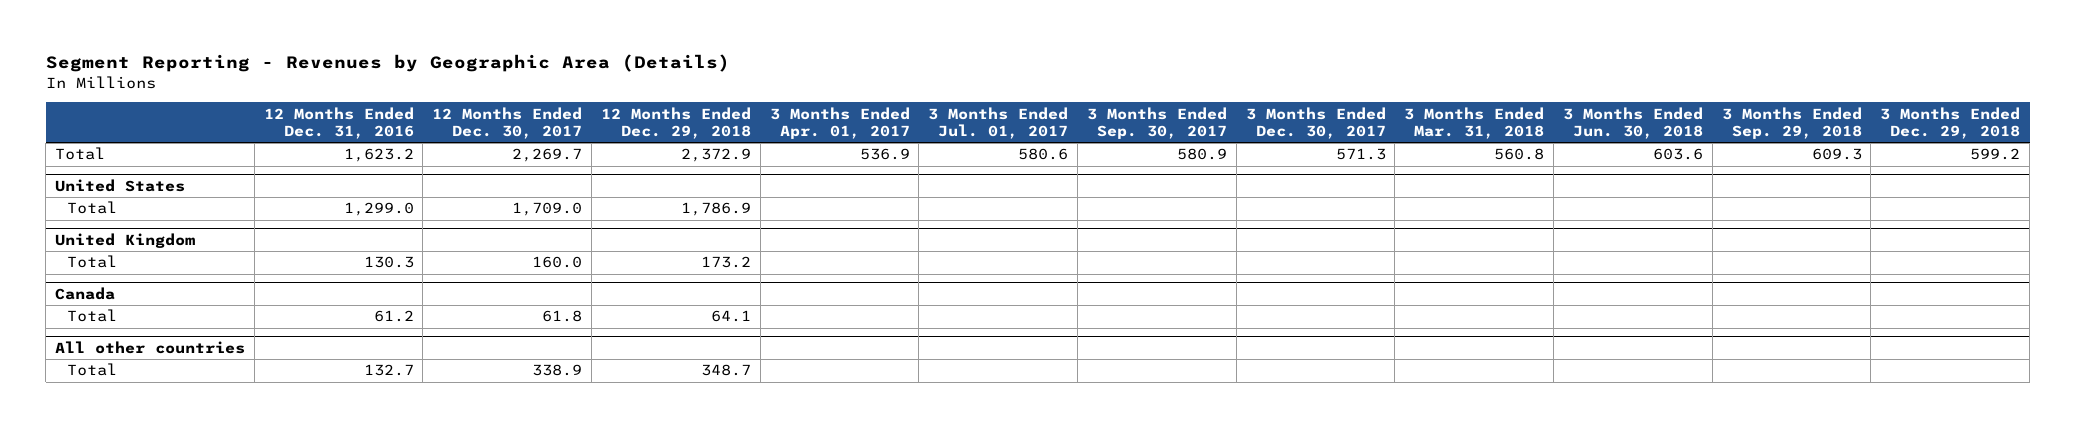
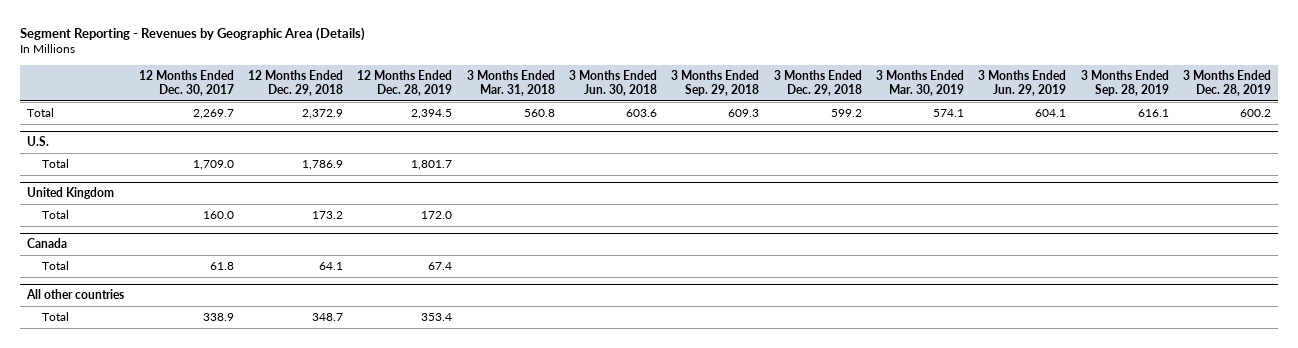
[263,106,414,139] 12 Months Ended Dec. 31, 2016 -> none
[769,106,910,139] 3 Months Ended Apr. 01, 2017 -> none
[928,106,1069,139] 3 Months Ended Jul. 01, 2017 -> none
[1086,106,1227,139] 3 Months Ended Sep. 30, 2017 -> none
[1245,106,1386,139] 3 Months Ended Dec. 30, 2017 -> none
none -> [357,69,453,97] 12 Months Ended Dec. 28, 2019
none -> [875,69,964,97] 3 Months Ended Mar. 30, 2019
none -> [978,69,1067,97] 3 Months Ended Jun. 29, 2019
none -> [1080,69,1169,97] 3 Months Ended Sep. 28, 2019
none -> [1182,69,1271,97] 3 Months Ended Dec. 28, 2019
[54,178,185,192] United States -> [27,136,50,147] U.S.

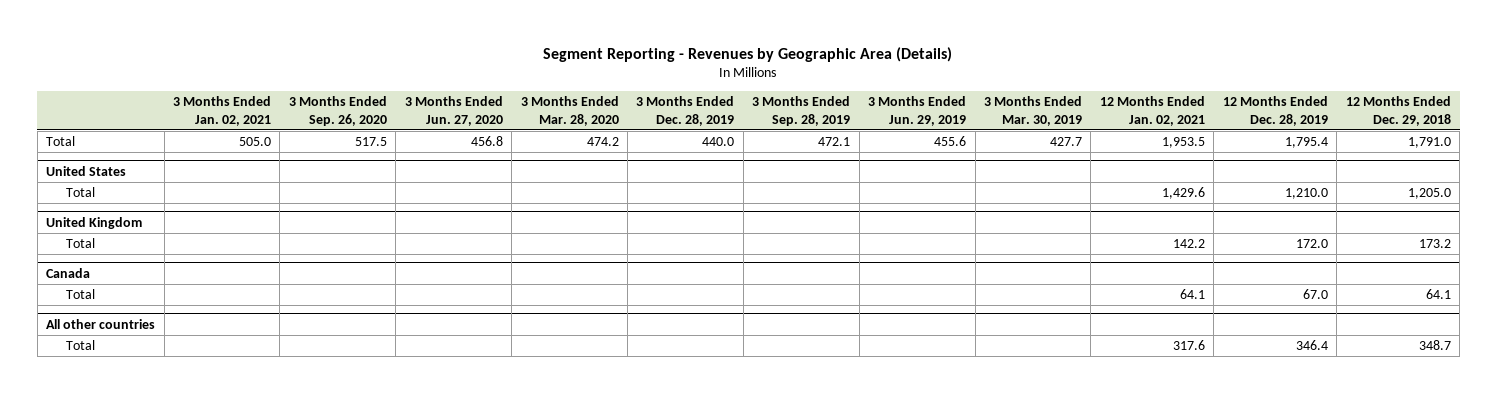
[138,69,234,97] 12 Months Ended Dec. 30, 2017 -> none
[466,69,555,97] 3 Months Ended Mar. 31, 2018 -> none
[568,69,657,97] 3 Months Ended Jun. 30, 2018 -> none
[671,69,760,97] 3 Months Ended Sep. 29, 2018 -> none
[773,69,862,97] 3 Months Ended Dec. 29, 2018 -> none
none -> [172,96,271,126] 3 Months Ended Jan. 02, 2021
none -> [288,96,387,126] 3 Months Ended Sep. 26, 2020
none -> [404,96,503,126] 3 Months Ended Jun. 27, 2020
none -> [520,96,619,126] 3 Months Ended Mar. 28, 2020
none -> [1099,96,1205,126] 12 Months Ended Jan. 02, 2021
[301,109,343,120] 2,372.9 -> [1407,137,1451,149] 1,791.0
[411,109,453,120] 2,394.5 -> [1284,137,1328,149] 1,795.4
[932,109,964,118] 574.1 -> [1050,137,1083,147] 427.7
[1035,109,1067,118] 604.1 -> [934,136,967,147] 455.6
[1137,109,1169,118] 616.1 -> [818,137,851,147] 472.1
[1239,109,1271,118] 600.2 -> [702,137,735,147] 440.0
[27,136,50,147] U.S. -> [46,165,127,176] United States
[301,160,343,171] 1,786.9 -> [1407,188,1451,200] 1,205.0
[411,160,453,171] 1,801.7 -> [1284,188,1328,200] 1,210.0
[428,262,453,271] 67.4 -> [1302,289,1328,300] 67.0
[421,313,453,322] 353.4 -> [1295,340,1328,351] 346.4

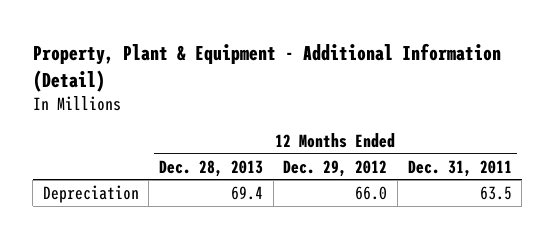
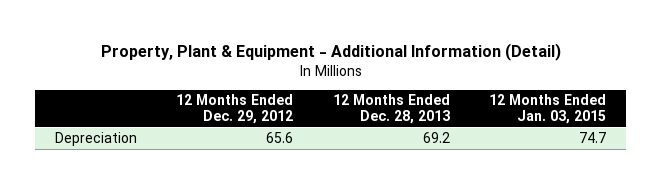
[407,159,512,177] Dec. 31, 2011 -> none
none -> [489,94,607,125] 12 Months Ended Jan. 03, 2015
[231,186,264,201] 69.4 -> [422,132,450,144] 69.2
[355,186,388,201] 66.0 -> [266,132,294,144] 65.6

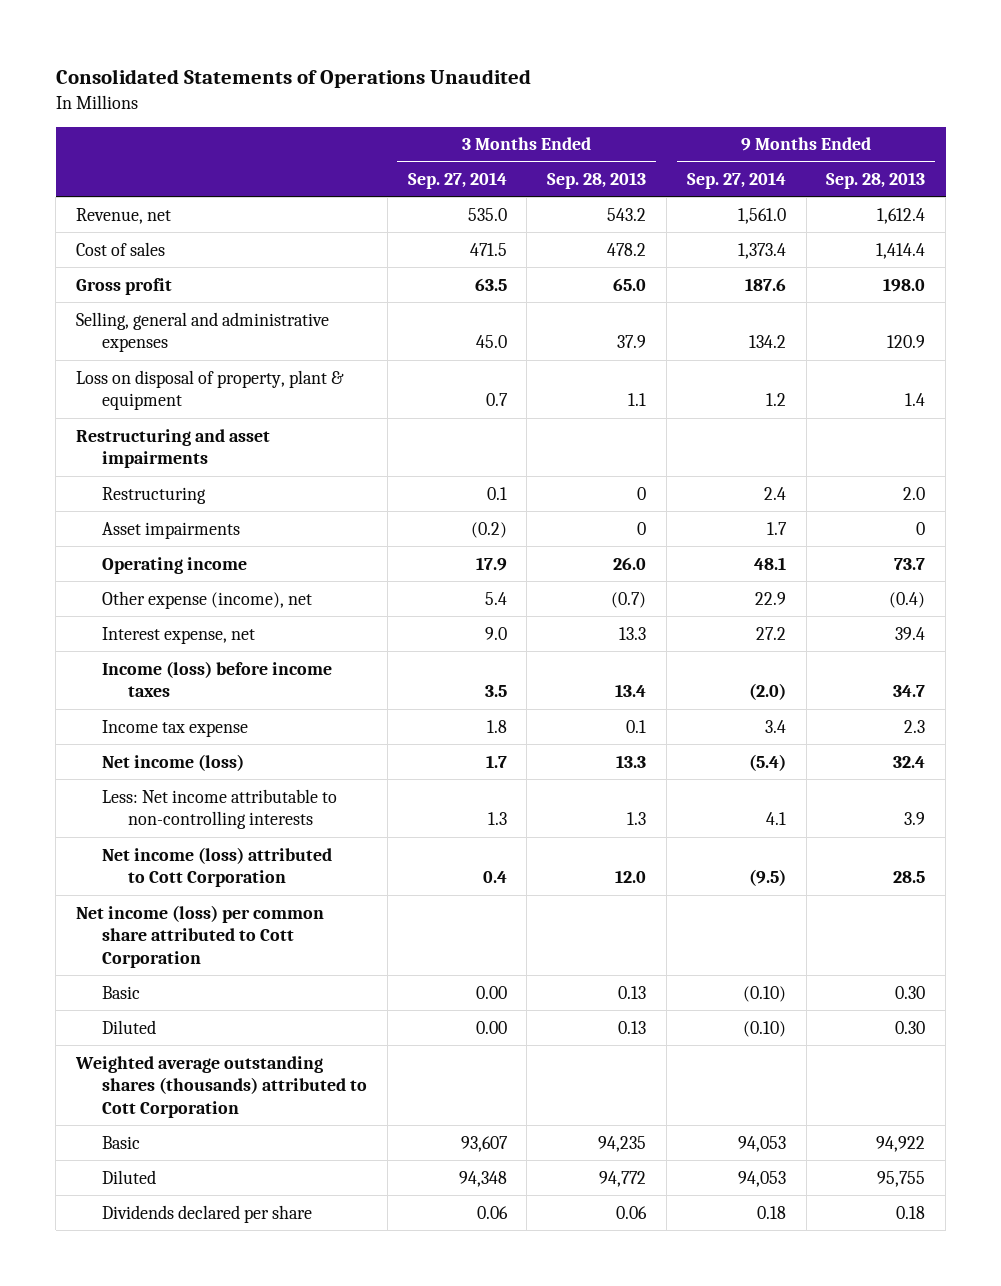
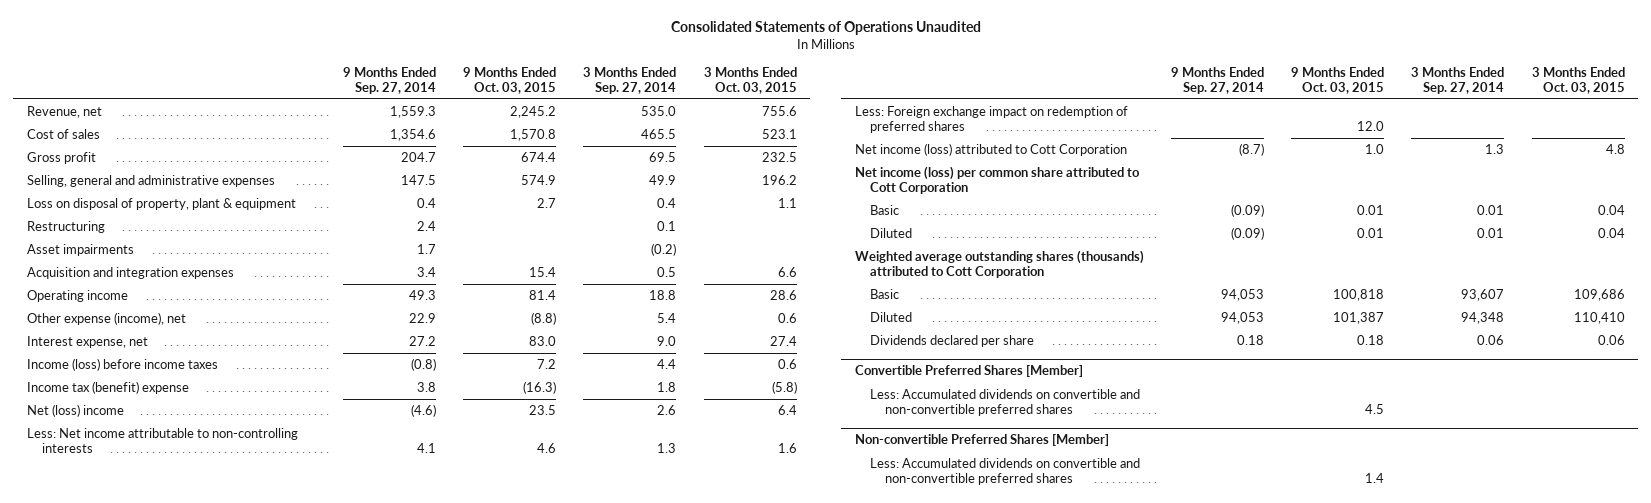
[547,172,647,190] Sep. 28, 2013 -> none
[826,172,926,190] Sep. 28, 2013 -> none
none -> [463,66,557,94] 9 Months Ended Oct. 03, 2015
none -> [703,66,797,94] 3 Months Ended Oct. 03, 2015
[76,428,271,469] Restructuring and asset impairments -> none
[737,207,786,224] 1,561.0 -> [389,106,436,119] 1,559.3
[469,242,507,256] 471.5 -> [641,129,677,140] 465.5
[737,242,786,259] 1,373.4 -> [389,129,436,142] 1,354.6
[474,277,507,291] 63.5 -> [649,152,677,163] 69.5
[744,277,786,291] 187.6 -> [400,152,436,163] 204.7
[475,335,507,349] 45.0 -> [649,175,677,186] 49.9
[748,335,786,349] 134.2 -> [400,175,436,186] 147.5
[485,393,508,407] 0.7 -> [657,198,677,209] 0.4
[765,393,786,407] 1.2 -> [416,198,436,209] 0.4
none -> [26,267,234,280] Acquisition and integration expenses
[475,556,507,571] 17.9 -> [649,290,677,301] 18.8
[753,556,786,570] 48.1 -> [408,290,436,301] 49.3
[484,685,507,698] 3.5 -> [657,359,677,370] 4.4
[748,683,786,701] (2.0) -> [410,358,436,372] (0.8)
[102,719,249,737] Income tax expense -> [26,381,189,395] Income tax (benefit) expense
[764,719,786,733] 3.4 -> [416,382,436,393] 3.8
[102,753,245,771] Net income (loss) -> [26,404,124,418] Net (loss) income
[485,754,507,768] 1.7 -> [657,405,677,416] 2.6
[748,753,786,771] (5.4) -> [410,404,436,418] (4.6)
none -> [854,106,1128,133] Less: Foreign exchange impact on redemption of preferred shares
[482,871,507,884] 0.4 -> [1485,144,1505,155] 1.3
[748,869,786,887] (9.5) -> [1238,143,1264,157] (8.7)
[475,985,507,999] 0.00 -> [1477,205,1505,216] 0.01
[742,985,786,1002] (0.10) -> [1230,204,1264,218] (0.09)
[475,1020,507,1034] 0.00 -> [1477,228,1505,239] 0.01
[742,1020,786,1037] (0.10) -> [1230,227,1264,241] (0.09)
none -> [854,365,1083,378] Convertible Preferred Shares [Member]
none -> [869,389,1140,416] Less: Accumulated dividends on convertible and non-convertible preferred shares
none -> [854,434,1109,447] Non-convertible Preferred Shares [Member]
none -> [869,458,1140,485] Less: Accumulated dividends on convertible and non-convertible preferred shares

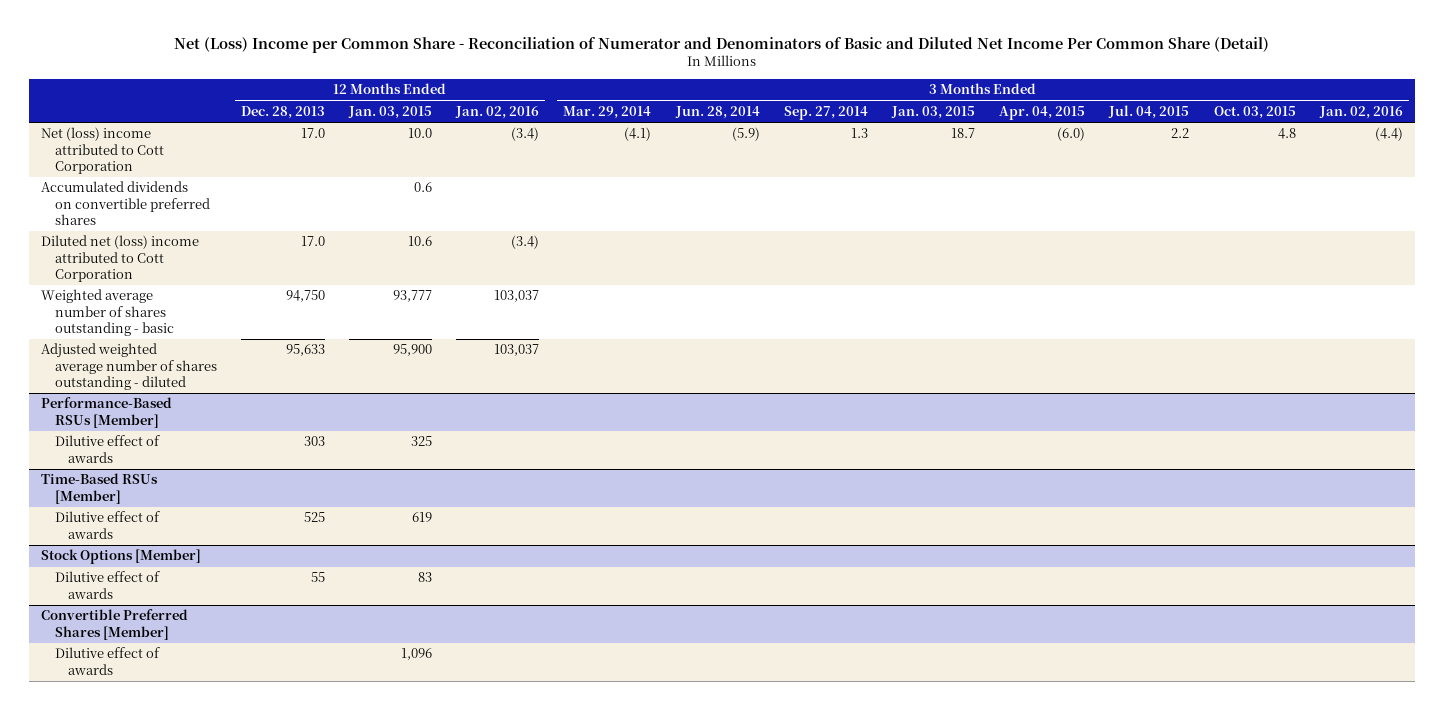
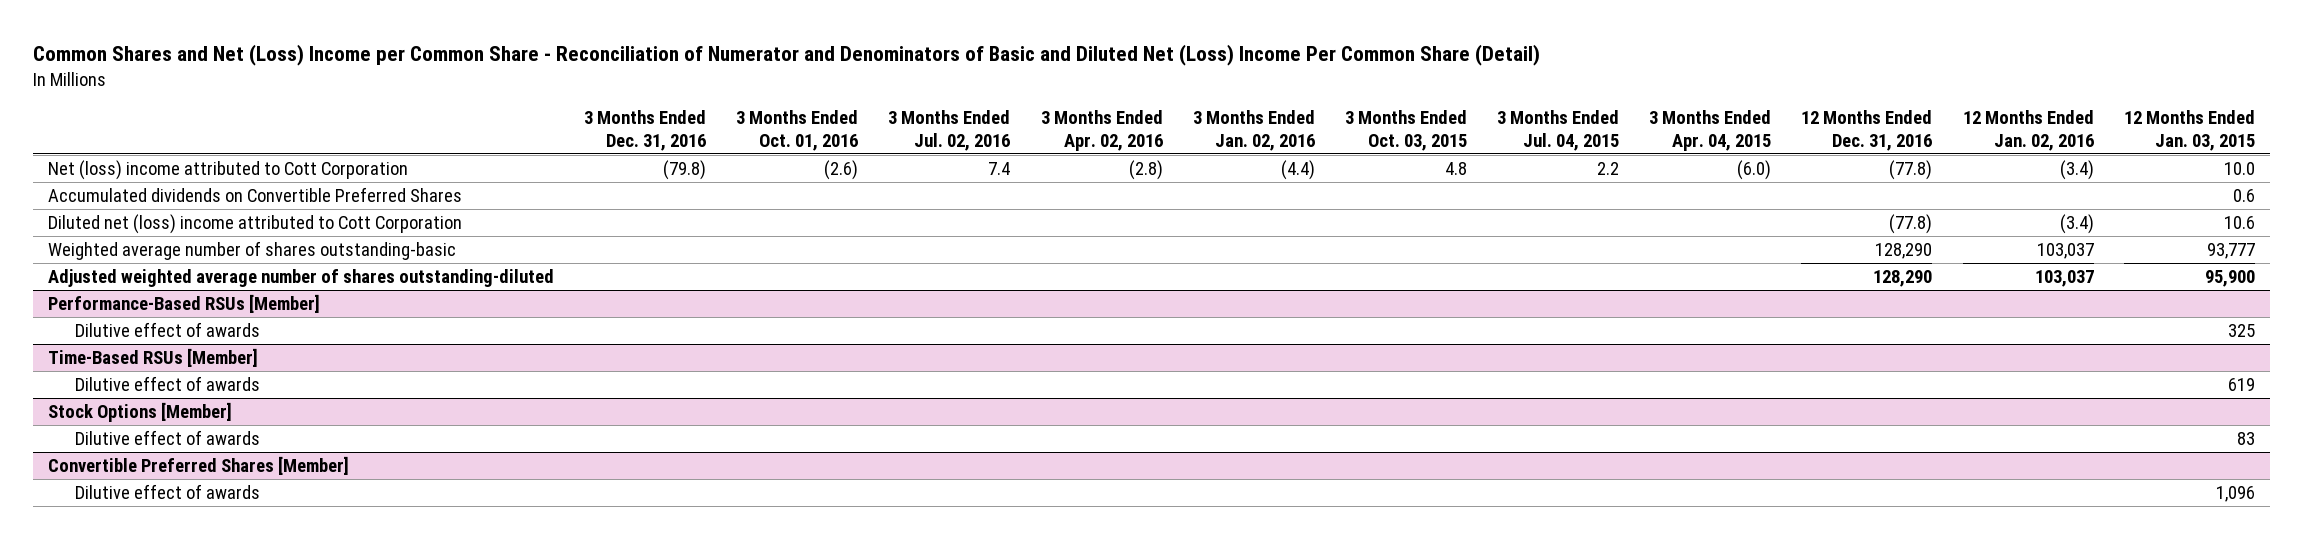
[174,37,1270,54] Net (Loss) Income per Common Share - Reconciliation of Numerator and Denominators of Basic and Diluted Net Income Per Common Share (Detail) -> [32,44,1540,67] Common Shares and Net (Loss) Income per Common Share - Reconciliation of Numerator and Denominators of Basic and Diluted Net (Loss) Income Per Common Share (Detail)
[240,106,325,120] Dec. 28, 2013 -> none
[563,106,652,120] Mar. 29, 2014 -> none
[674,106,760,120] Jun. 28, 2014 -> none
[783,106,868,121] Sep. 27, 2014 -> none
[891,106,976,120] Jan. 03, 2015 -> none
none -> [583,110,706,151] 3 Months Ended Dec. 31, 2016
none -> [736,110,859,151] 3 Months Ended Oct. 01, 2016
none -> [888,110,1011,151] 3 Months Ended Jul. 02, 2016
none -> [1040,110,1163,151] 3 Months Ended Apr. 02, 2016
none -> [1801,110,1933,151] 12 Months Ended Dec. 31, 2016
[41,181,210,225] Accumulated dividends on convertible preferred shares -> [47,187,462,203] Accumulated dividends on Convertible Preferred Shares
[41,289,174,336] Weighted average number of shares outstanding - basic -> [47,241,456,261] Weighted average number of shares outstanding-basic
[41,343,217,390] Adjusted weighted average number of shares outstanding - diluted -> [47,269,554,288] Adjusted weighted average number of shares outstanding-diluted

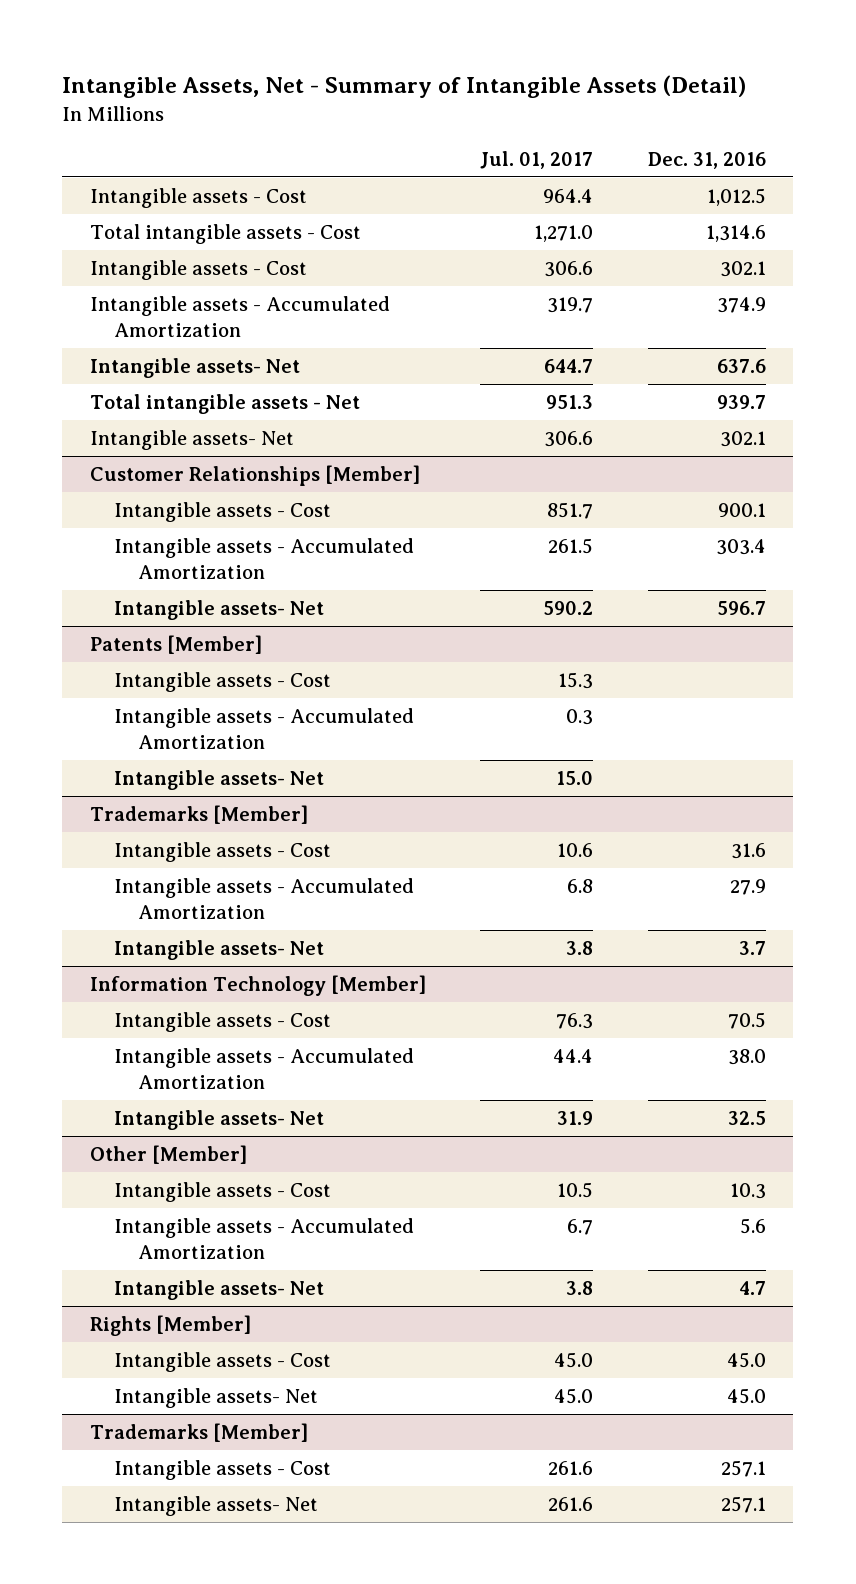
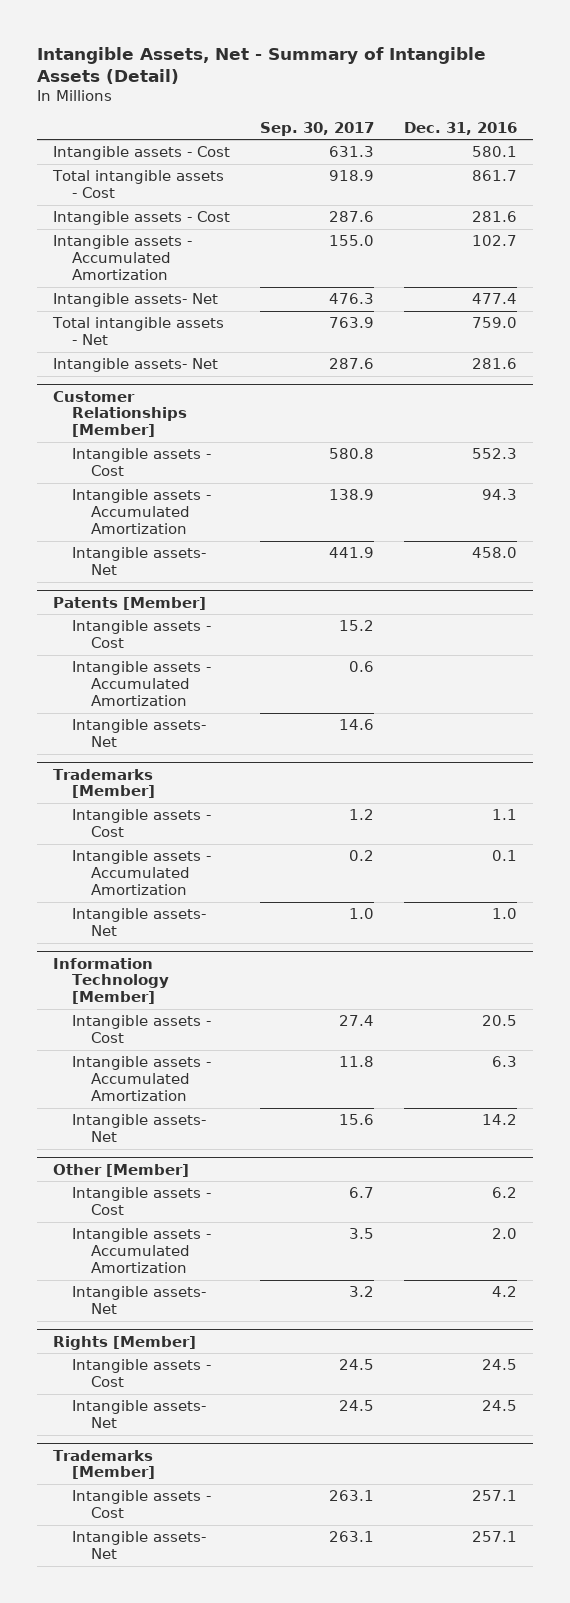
[480,150,594,169] Jul. 01, 2017 -> none
none -> [260,121,375,136] Sep. 30, 2017
[707,187,767,206] 1,012.5 -> [472,146,518,158] 580.1
[706,224,767,242] 1,314.6 -> [472,170,518,182] 861.7
[720,260,767,277] 302.1 -> [472,211,518,223] 281.6
[717,296,767,313] 374.9 -> [472,235,518,247] 102.7
[717,358,767,373] 637.6 -> [472,293,518,305] 477.4
[717,394,767,409] 939.7 -> [472,317,518,329] 759.0
[720,430,767,447] 302.1 -> [472,358,518,370] 281.6
[718,502,767,517] 900.1 -> [472,448,518,460] 552.3
[716,538,767,555] 303.4 -> [482,489,518,501] 94.3
[717,600,767,615] 596.7 -> [472,547,518,559] 458.0
[731,842,767,859] 31.6 -> [492,809,518,821] 1.1
[730,878,767,895] 27.9 -> [492,850,518,862] 0.1
[739,940,767,955] 3.7 -> [492,908,518,920] 1.0
[728,1011,767,1029] 70.5 -> [482,1015,518,1027] 20.5
[728,1048,767,1065] 38.0 -> [492,1056,518,1068] 6.3
[728,1110,767,1125] 32.5 -> [482,1114,518,1126] 14.2
[730,1182,767,1199] 10.3 -> [492,1187,518,1199] 6.2
[740,1217,767,1234] 5.6 -> [492,1228,518,1240] 2.0
[739,1280,767,1295] 4.7 -> [492,1286,518,1298] 4.2
[727,1351,767,1368] 45.0 -> [482,1359,518,1371] 24.5
[727,1387,767,1404] 45.0 -> [482,1400,518,1412] 24.5

